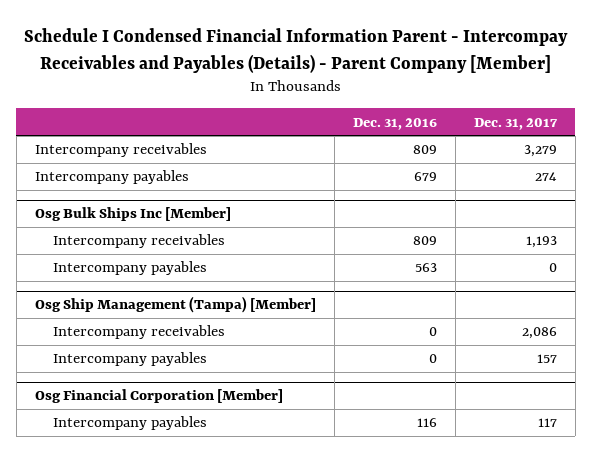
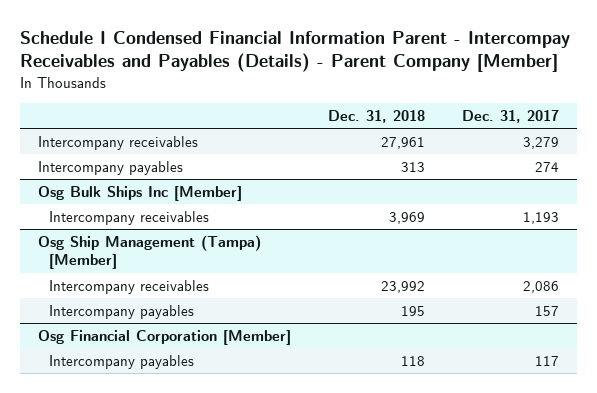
[352,117,437,130] Dec. 31, 2016 -> none
none -> [328,109,426,123] Dec. 31, 2018
[53,261,208,276] Intercompany payables -> none

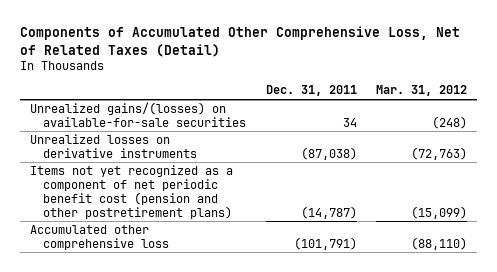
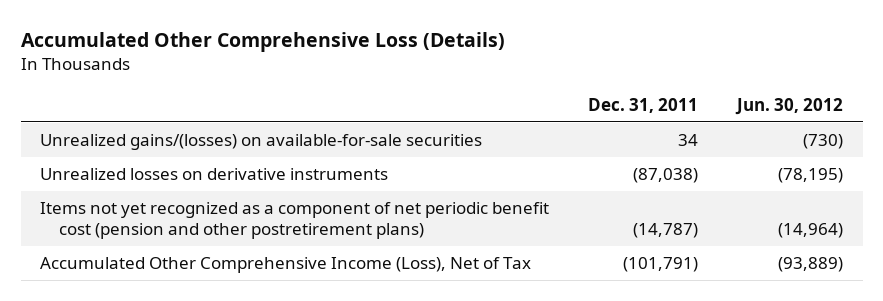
[19,26,460,57] Components of Accumulated Other Comprehensive Loss, Net of Related Taxes (Detail) -> [20,32,505,53] Accumulated Other Comprehensive Loss (Details)
[376,85,468,97] Mar. 31, 2012 -> none
none -> [735,97,844,115] Jun. 30, 2012
[29,224,169,250] Accumulated other comprehensive loss -> [40,257,532,274] Accumulated Other Comprehensive Income (Loss), Net of Tax

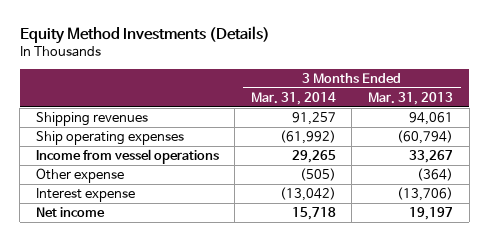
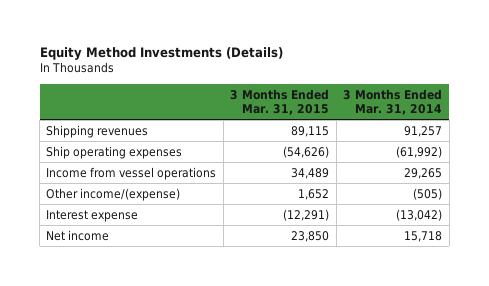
[368,91,454,105] Mar. 31, 2013 -> none
none -> [230,88,330,115] 3 Months Ended Mar. 31, 2015
[35,168,124,184] Other expense -> [46,187,181,201] Other income/(expense)

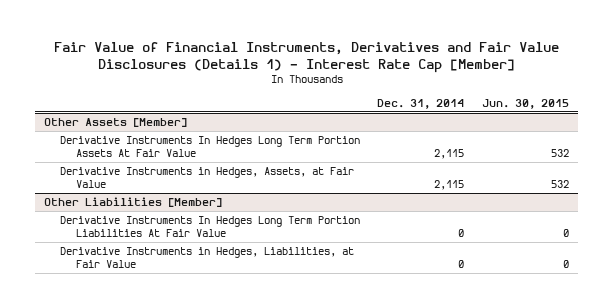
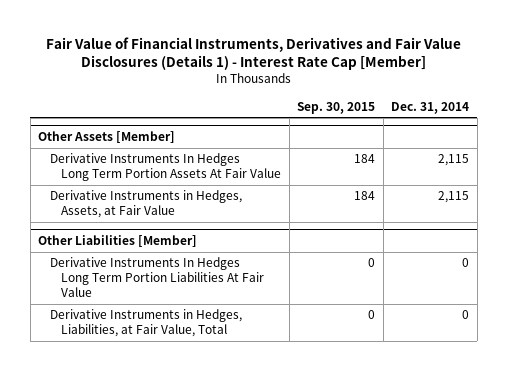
[482,98,570,109] Jun. 30, 2015 -> none
none -> [297,101,376,114] Sep. 30, 2015
[59,247,354,268] Derivative Instruments in Hedges, Liabilities, at Fair Value -> [49,309,242,338] Derivative Instruments in Hedges, Liabilities, at Fair Value, Total

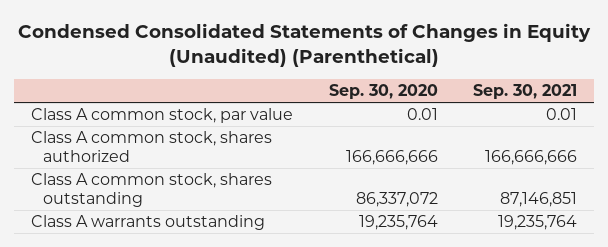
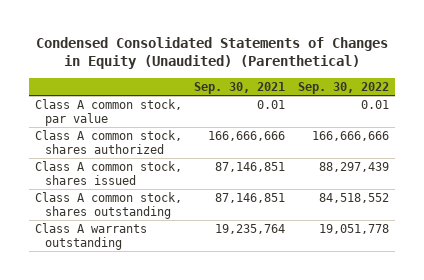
[328,84,438,100] Sep. 30, 2020 -> none
none -> [297,82,389,95] Sep. 30, 2022
none -> [35,160,183,185] Class A common stock, shares issued

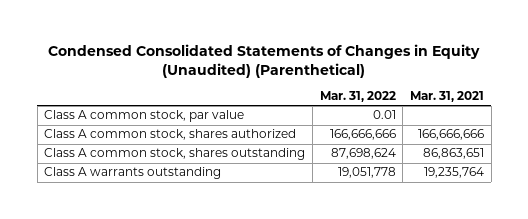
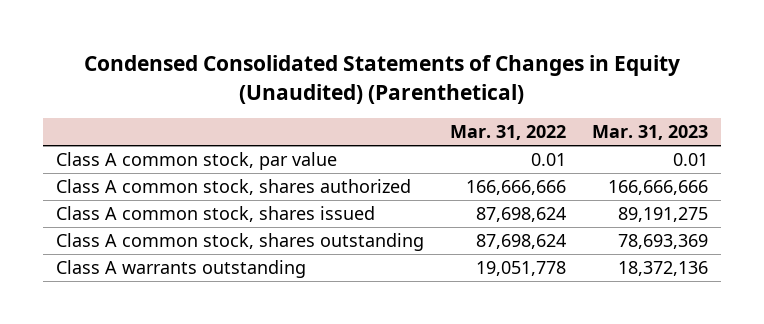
[410,91,485,103] Mar. 31, 2021 -> none
none -> [592,124,709,140] Mar. 31, 2023
none -> [56,206,376,223] Class A common stock, shares issued

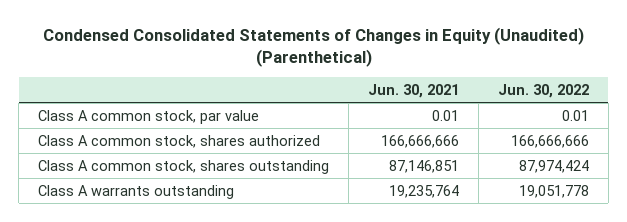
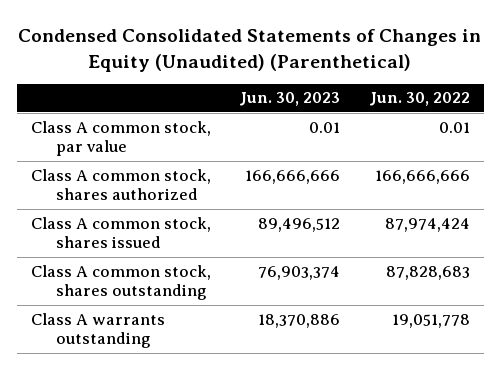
[368,83,460,98] Jun. 30, 2021 -> none
none -> [239,92,341,107] Jun. 30, 2023
none -> [30,216,211,249] Class A common stock, shares issued
[518,159,589,173] 87,974,424 -> [385,265,470,280] 87,828,683

